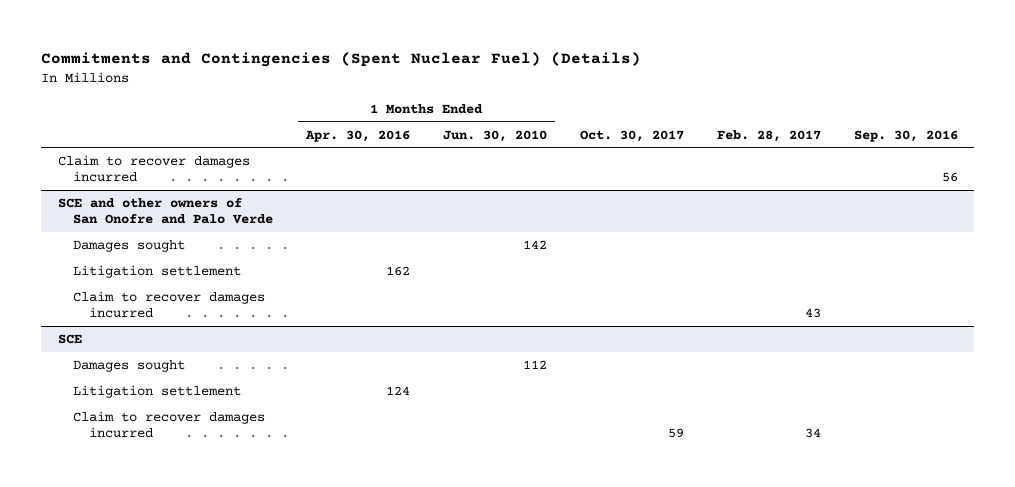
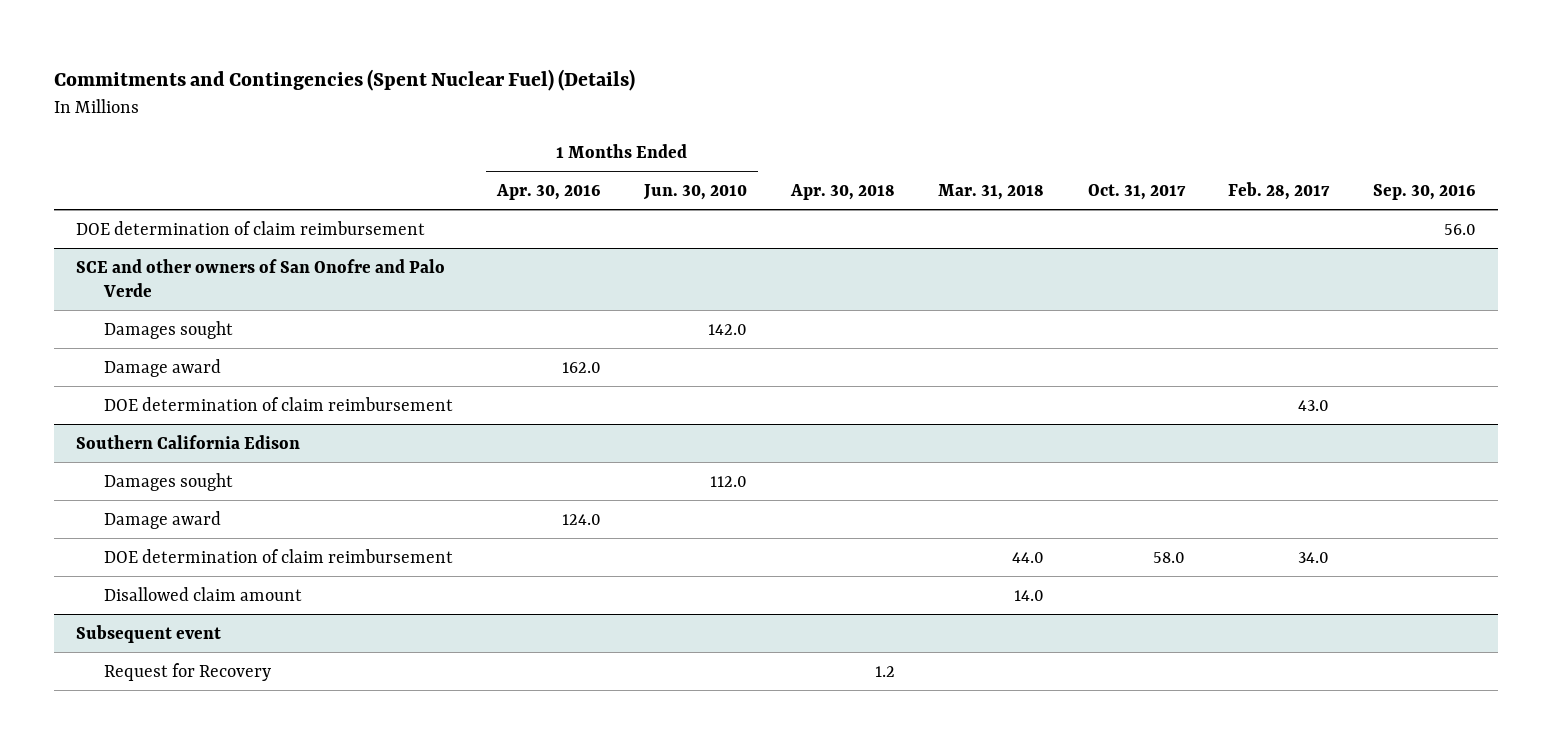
[579,129,684,142] Oct. 30, 2017 -> none
none -> [789,183,895,200] Apr. 30, 2018
none -> [938,183,1045,200] Mar. 31, 2018
none -> [1087,183,1186,200] Oct. 31, 2017
[57,154,250,183] Claim to recover damages incurred -> none
none -> [76,220,426,235] DOE determination of claim reimbursement
[73,264,242,278] Litigation settlement -> none
[73,290,266,319] Claim to recover damages incurred -> none
[73,384,242,398] Litigation settlement -> none
[73,410,266,439] Claim to recover damages incurred -> none
[522,239,547,249] 142 -> [708,323,748,335] 142.0
none -> [104,358,222,377] Damage award
none -> [104,396,454,411] DOE determination of claim reimbursement
[57,333,82,344] SCE -> [76,434,301,449] Southern California Edison
[522,359,547,369] 112 -> [710,475,748,487] 112.0
none -> [104,510,222,529] Damage award
none -> [104,548,454,563] DOE determination of claim reimbursement
none -> [104,586,303,601] Disallowed claim amount
none -> [76,624,222,643] Subsequent event
none -> [104,662,272,681] Request for Recovery

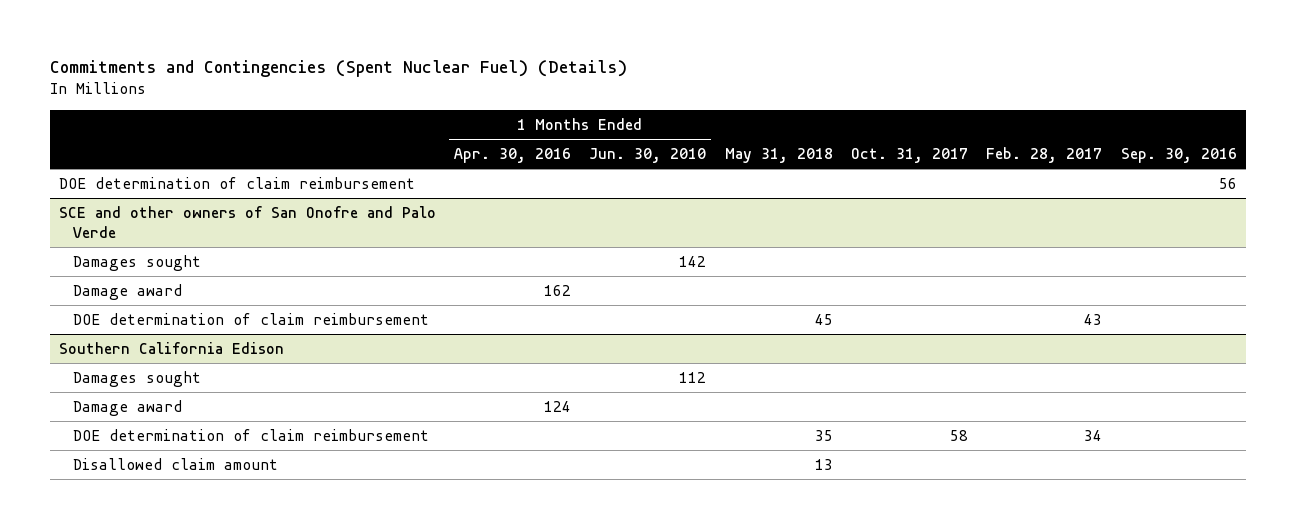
[789,183,895,200] Apr. 30, 2018 -> none
[938,183,1045,200] Mar. 31, 2018 -> none
none -> [724,147,833,163] May 31, 2018
[1443,223,1476,235] 56.0 -> [1218,177,1237,189] 56
[708,323,748,335] 142.0 -> [679,255,707,267] 142
[561,361,601,373] 162.0 -> [544,284,572,296] 162
[1298,399,1330,411] 43.0 -> [1084,313,1103,325] 43
[710,475,748,487] 112.0 -> [679,371,707,383] 112
[561,513,601,525] 124.0 -> [544,400,572,412] 124
[1152,551,1185,563] 58.0 -> [950,429,969,441] 58
[1298,551,1330,563] 34.0 -> [1084,429,1103,441] 34
[76,624,222,643] Subsequent event -> none
[104,662,272,681] Request for Recovery -> none

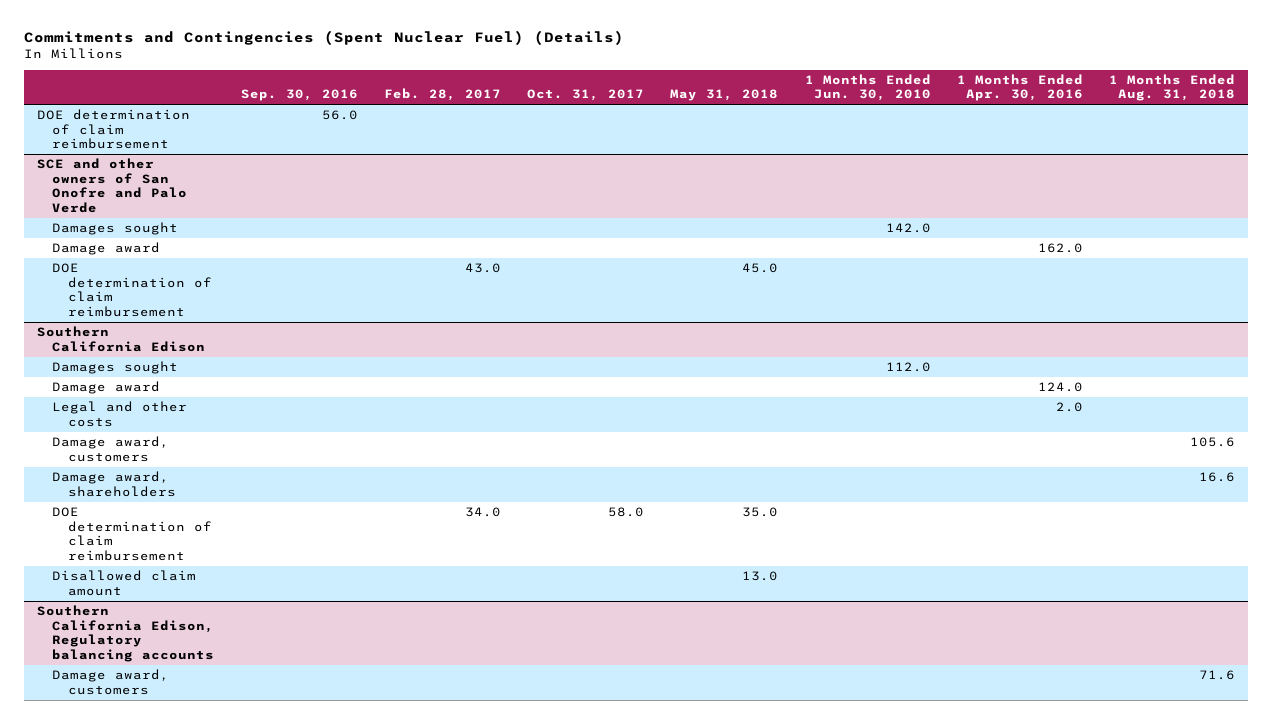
none -> [1109,73,1236,102] 1 Months Ended Aug. 31, 2018
[1218,177,1237,189] 56 -> [321,110,358,121] 56.0
[679,255,707,267] 142 -> [885,223,931,234] 142.0
[544,284,572,296] 162 -> [1037,243,1083,254] 162.0
[814,313,833,325] 45 -> [742,263,779,274] 45.0
[1084,313,1103,325] 43 -> [464,263,501,274] 43.0
[679,371,707,383] 112 -> [885,362,931,373] 112.0
[544,400,572,412] 124 -> [1037,382,1083,393] 124.0
none -> [52,401,188,427] Legal and other costs
none -> [52,436,170,462] Damage award, customers
none -> [52,471,176,497] Damage award, shareholders
[814,429,833,441] 35 -> [742,507,779,518] 35.0
[950,429,969,441] 58 -> [608,507,645,518] 58.0
[1084,429,1103,441] 34 -> [464,507,501,518] 34.0
[814,458,833,470] 13 -> [742,571,779,582] 13.0
none -> [36,605,215,663] Southern California Edison, Regulatory balancing accounts
none -> [52,669,170,695] Damage award, customers

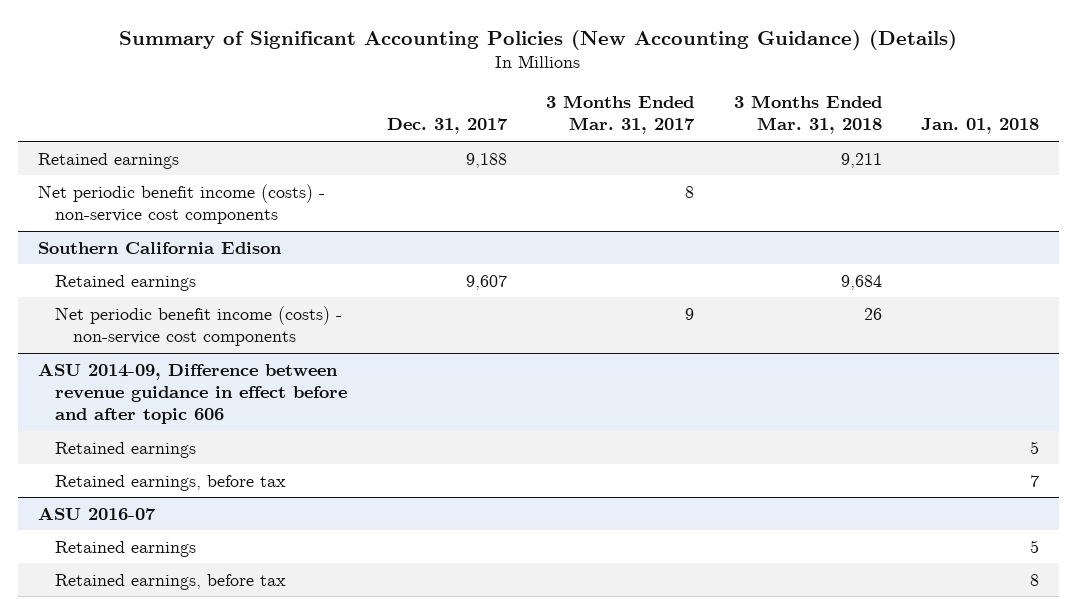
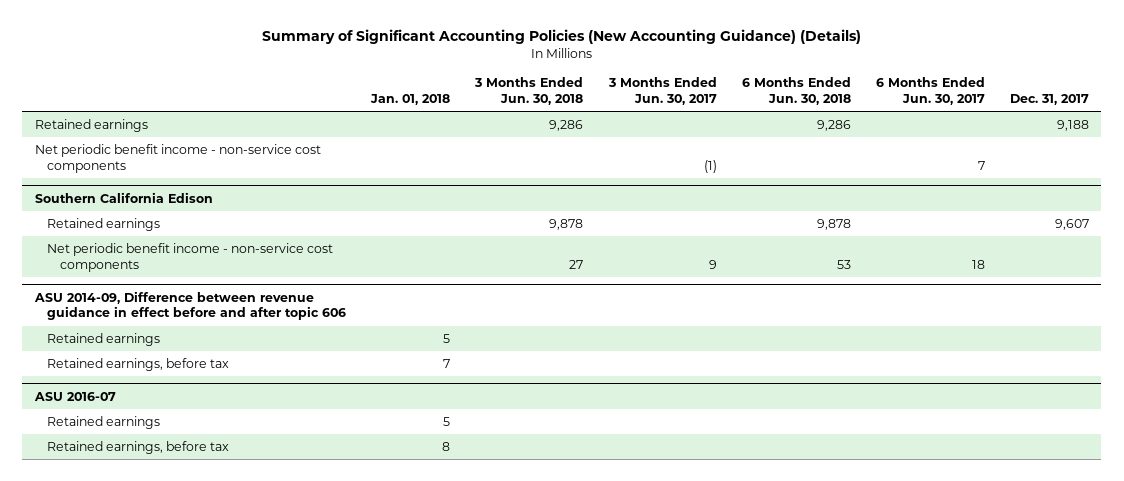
[546,95,696,135] 3 Months Ended Mar. 31, 2017 -> none
[733,95,882,135] 3 Months Ended Mar. 31, 2018 -> none
none -> [474,76,584,105] 3 Months Ended Jun. 30, 2018
none -> [607,76,717,105] 3 Months Ended Jun. 30, 2017
none -> [741,76,851,105] 6 Months Ended Jun. 30, 2018
none -> [875,76,985,105] 6 Months Ended Jun. 30, 2017
[37,183,325,224] Net periodic benefit income (costs) - non-service cost components -> [34,143,321,173] Net periodic benefit income - non-service cost components
[55,305,343,346] Net periodic benefit income (costs) - non-service cost components -> [47,242,334,272] Net periodic benefit income - non-service cost components

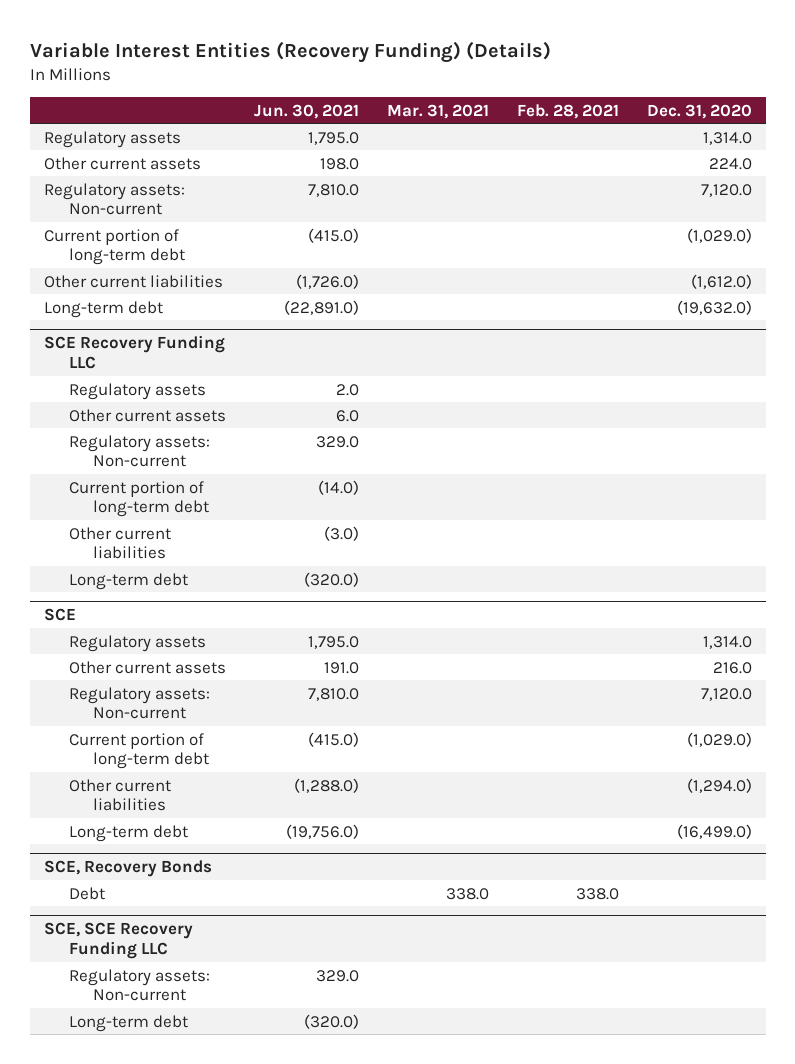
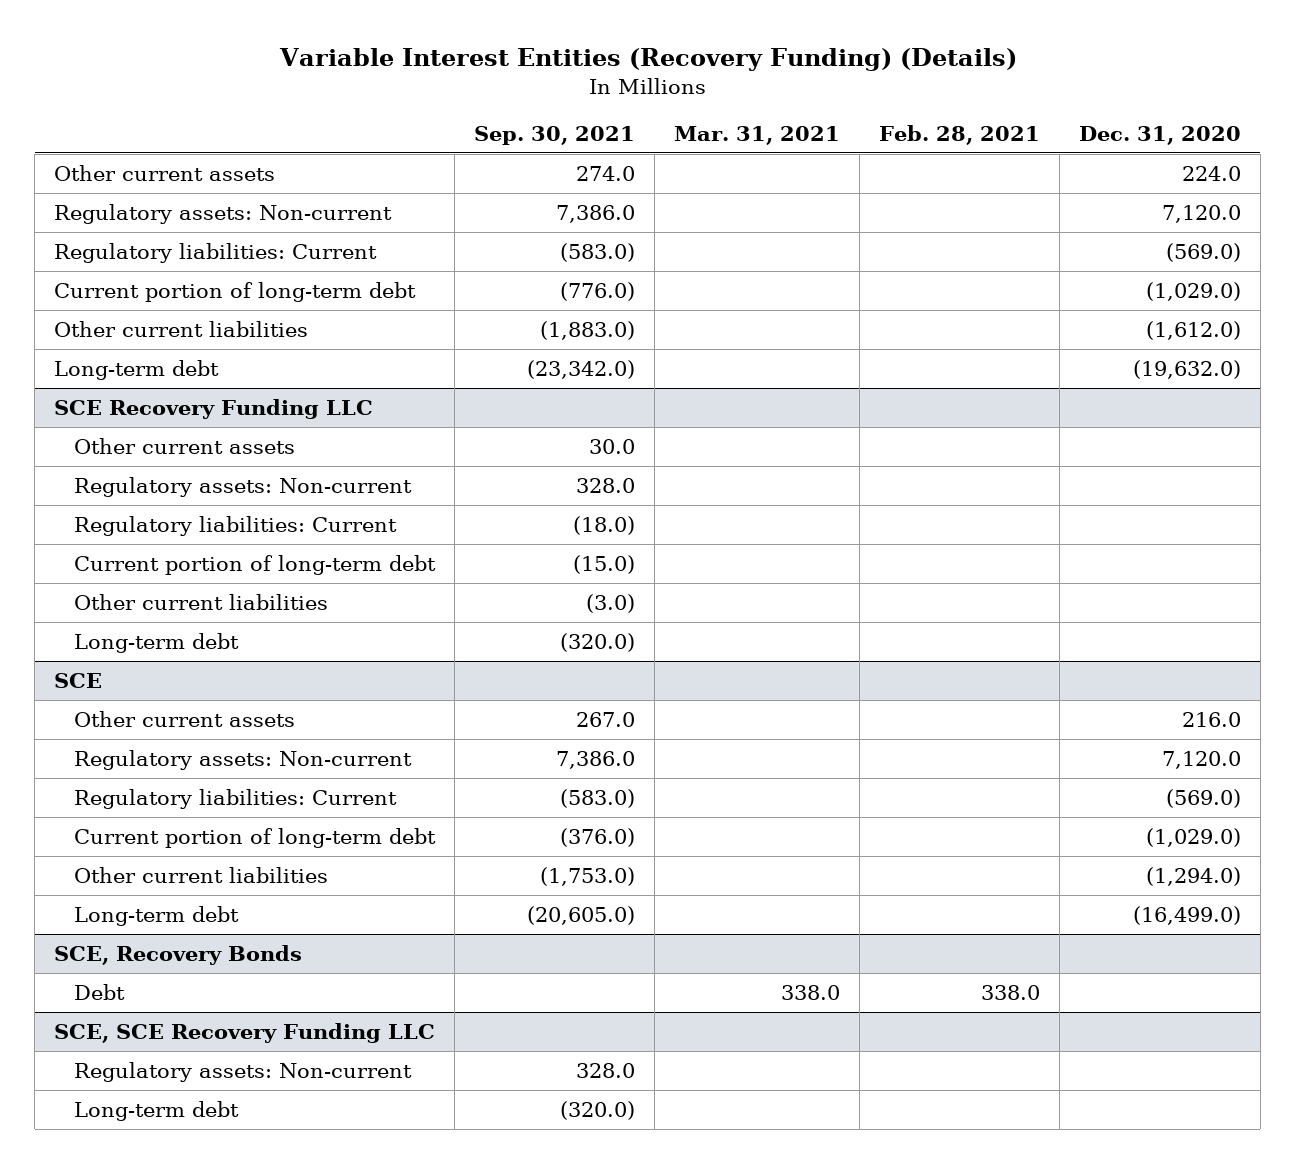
[253,103,359,119] Jun. 30, 2021 -> none
none -> [474,125,636,145] Sep. 30, 2021
[43,130,181,148] Regulatory assets -> none
none -> [54,242,378,263] Regulatory liabilities: Current
[68,382,206,400] Regulatory assets -> none
none -> [73,515,397,536] Regulatory liabilities: Current
[68,634,206,652] Regulatory assets -> none
none -> [73,788,397,809] Regulatory liabilities: Current

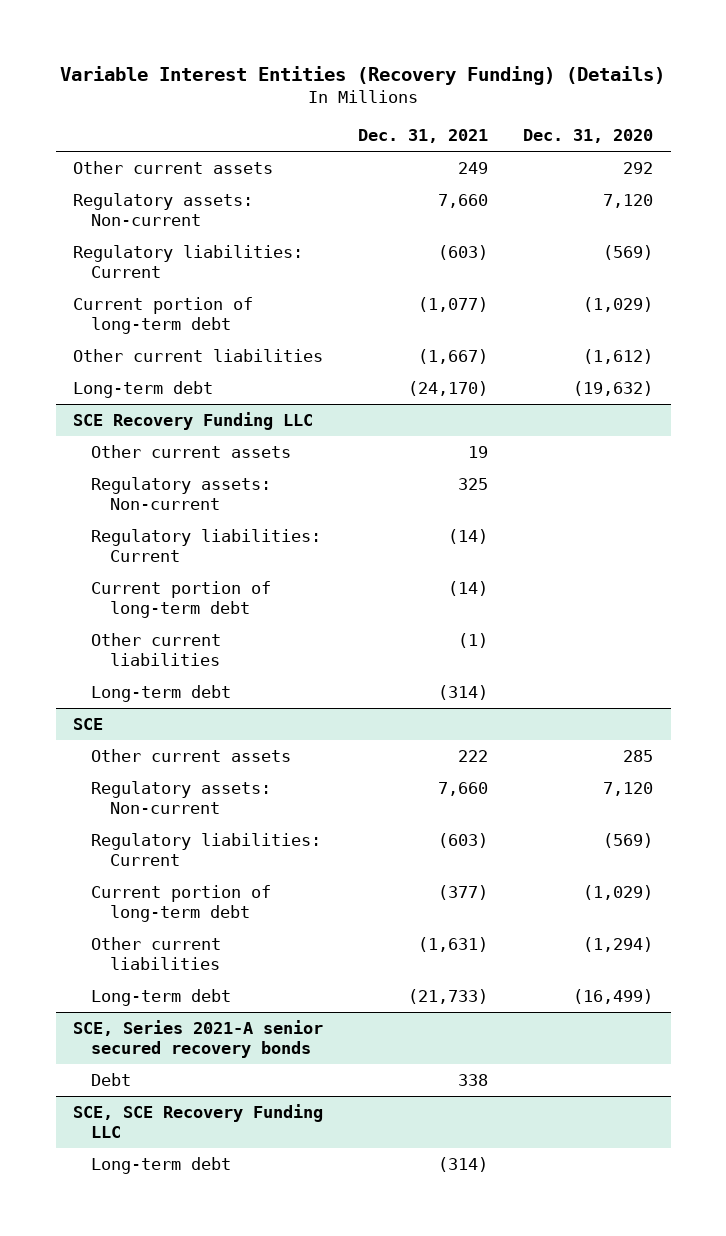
[474,125,636,145] Sep. 30, 2021 -> none
[674,125,841,145] Mar. 31, 2021 -> none
[879,124,1041,145] Feb. 28, 2021 -> none
none -> [358,129,489,144] Dec. 31, 2021
[1181,165,1241,181] 224.0 -> [623,161,654,174] 292
[1161,204,1241,223] 7,120.0 -> [603,193,654,208] 7,120
[1165,242,1241,262] (569.0) -> [603,244,654,260] (569)
[1145,281,1241,301] (1,029.0) -> [583,296,654,312] (1,029)
[1145,320,1241,340] (1,612.0) -> [583,348,654,364] (1,612)
[1132,359,1241,379] (19,632.0) -> [573,380,654,396] (19,632)
[1181,711,1241,727] 216.0 -> [623,749,654,762] 285
[1161,750,1241,769] 7,120.0 -> [603,781,654,796] 7,120
[1165,788,1241,808] (569.0) -> [603,832,654,848] (569)
[1145,827,1241,847] (1,029.0) -> [583,884,654,900] (1,029)
[1145,866,1241,886] (1,294.0) -> [583,936,654,952] (1,294)
[1132,905,1241,925] (16,499.0) -> [573,988,654,1004] (16,499)
[54,944,303,965] SCE, Recovery Bonds -> [73,1019,324,1058] SCE, Series 2021-A senior secured recovery bonds
[73,1061,412,1082] Regulatory assets: Non-current -> none

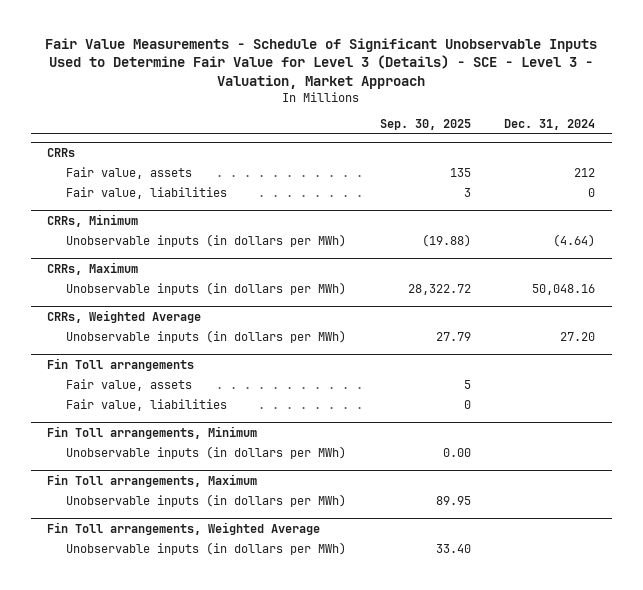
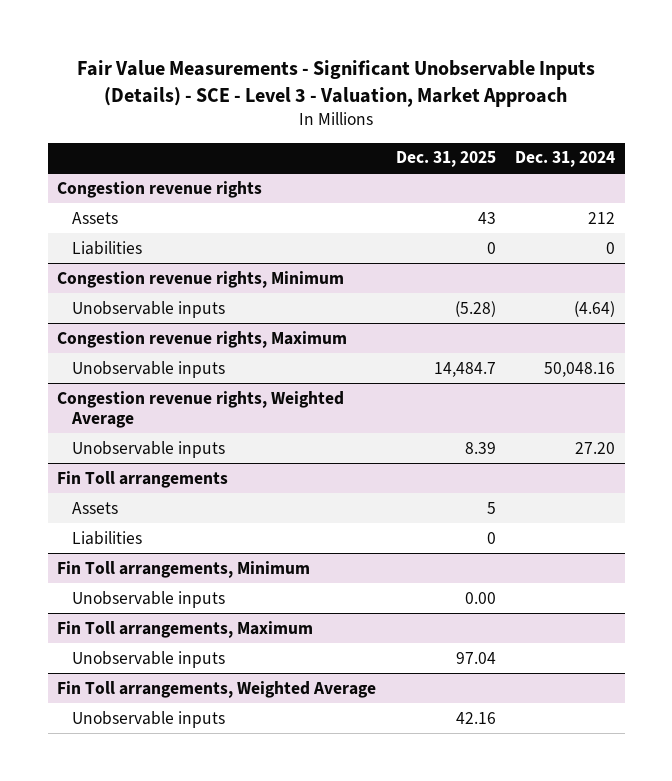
[45,38,598,89] Fair Value Measurements - Schedule of Significant Unobservable Inputs Used to Determine Fair Value for Level 3 (Details) - SCE - Level 3 - Valuation, Market Approach -> [77,59,596,107] Fair Value Measurements - Significant Unobservable Inputs (Details) - SCE - Level 3 - Valuation, Market Approach
[379,118,471,130] Sep. 30, 2025 -> none
none -> [395,151,496,168] Dec. 31, 2025
[47,214,139,228] CRRs, Minimum -> none
[66,234,347,248] Unobservable inputs (in dollars per MWh) -> none
[47,262,139,276] CRRs, Maximum -> none
[66,282,347,296] Unobservable inputs (in dollars per MWh) -> none
[47,310,202,324] CRRs, Weighted Average -> none
[66,330,347,344] Unobservable inputs (in dollars per MWh) -> none
[47,148,76,158] CRRs -> [57,180,263,198] Congestion revenue rights
[66,167,193,180] Fair value, assets -> [71,211,118,224] Assets
[66,187,228,200] Fair value, liabilities -> [71,240,142,255] Liabilities
none -> [57,270,345,288] Congestion revenue rights, Minimum
none -> [71,300,225,318] Unobservable inputs
none -> [57,330,348,348] Congestion revenue rights, Maximum
none -> [71,360,225,378] Unobservable inputs
none -> [57,390,345,429] Congestion revenue rights, Weighted Average
none -> [71,440,225,458] Unobservable inputs
[66,379,193,392] Fair value, assets -> [71,501,118,514] Assets
[66,399,228,412] Fair value, liabilities -> [71,530,142,545] Liabilities
[66,446,347,460] Unobservable inputs (in dollars per MWh) -> [71,590,225,608] Unobservable inputs
[66,494,347,508] Unobservable inputs (in dollars per MWh) -> [71,650,225,668] Unobservable inputs
[66,542,347,556] Unobservable inputs (in dollars per MWh) -> [71,710,225,728] Unobservable inputs

